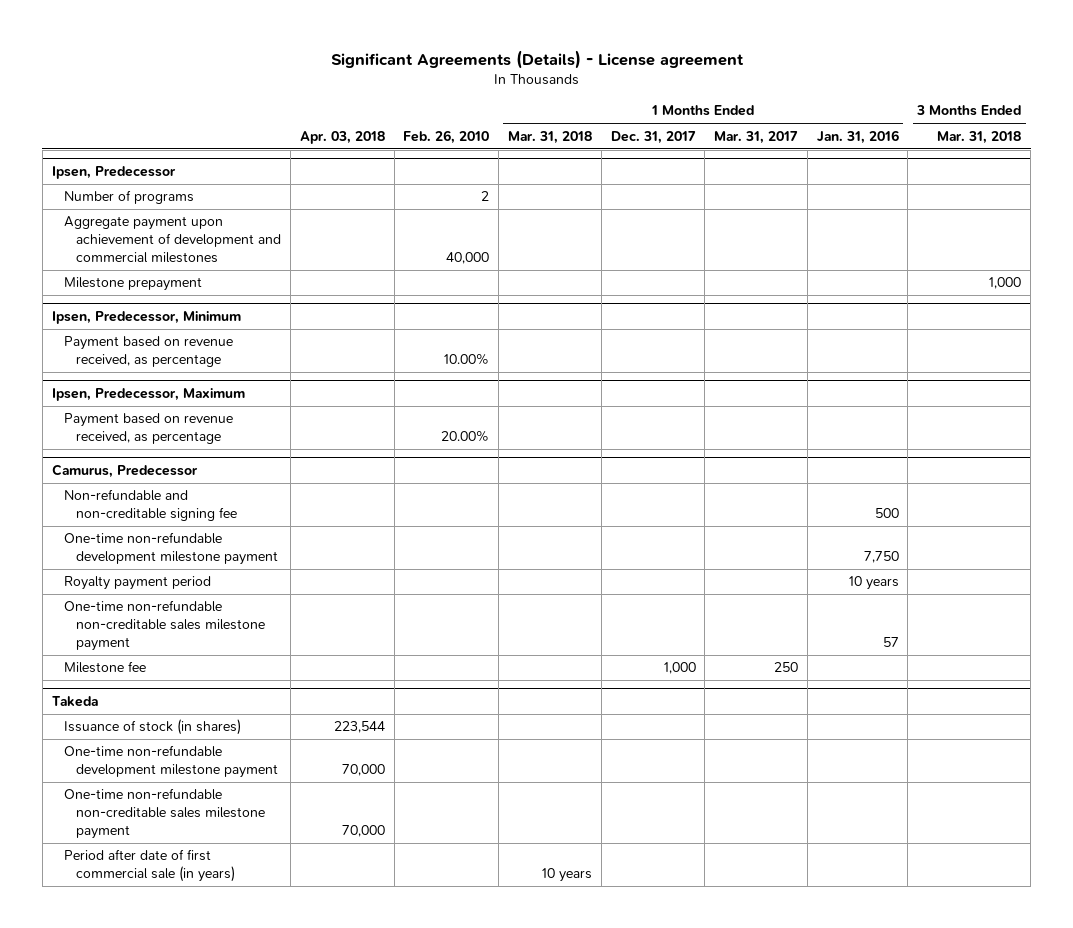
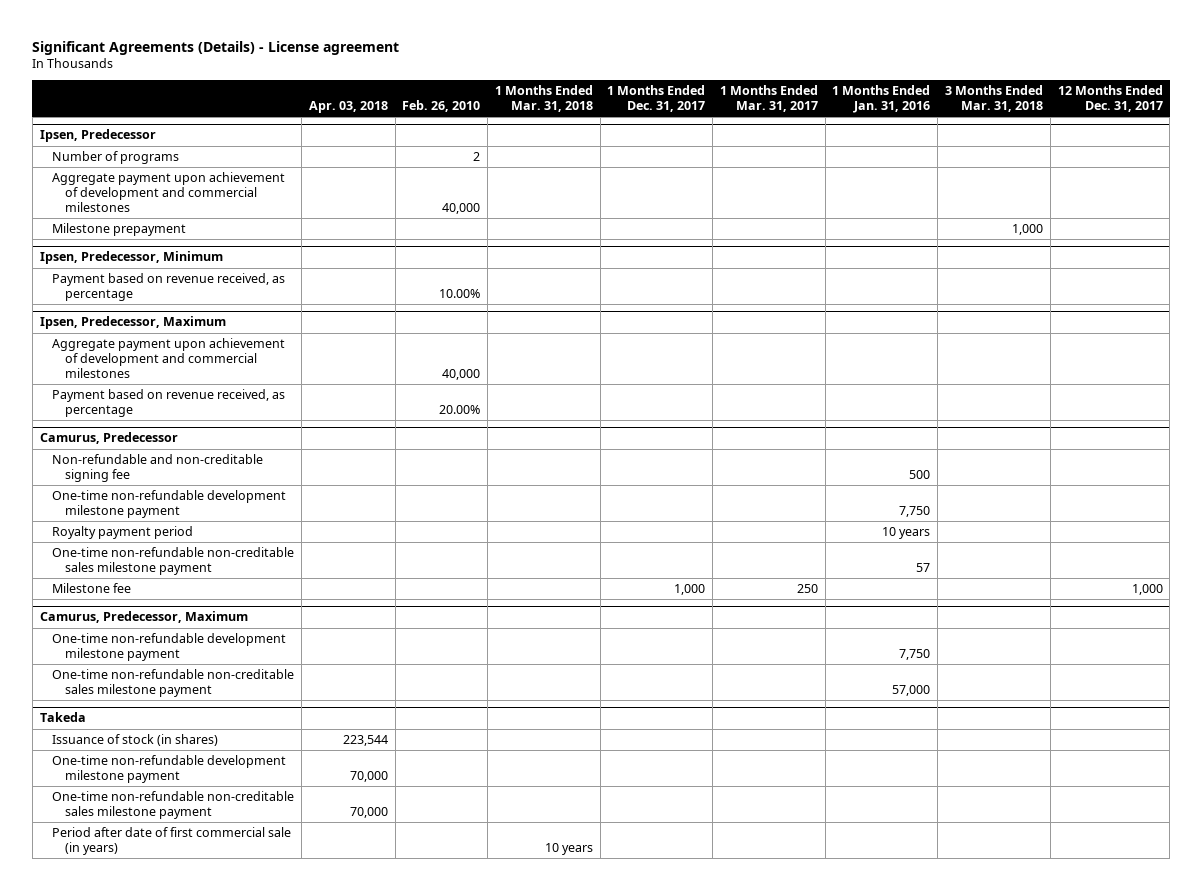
none -> [1057,85,1163,113] 12 Months Ended Dec. 31, 2017
none -> [52,337,286,378] Aggregate payment upon achievement of development and commercial milestones
none -> [39,611,248,624] Camurus, Predecessor, Maximum
none -> [52,632,287,661] One-time non-refundable development milestone payment
none -> [52,668,295,697] One-time non-refundable non-creditable sales milestone payment

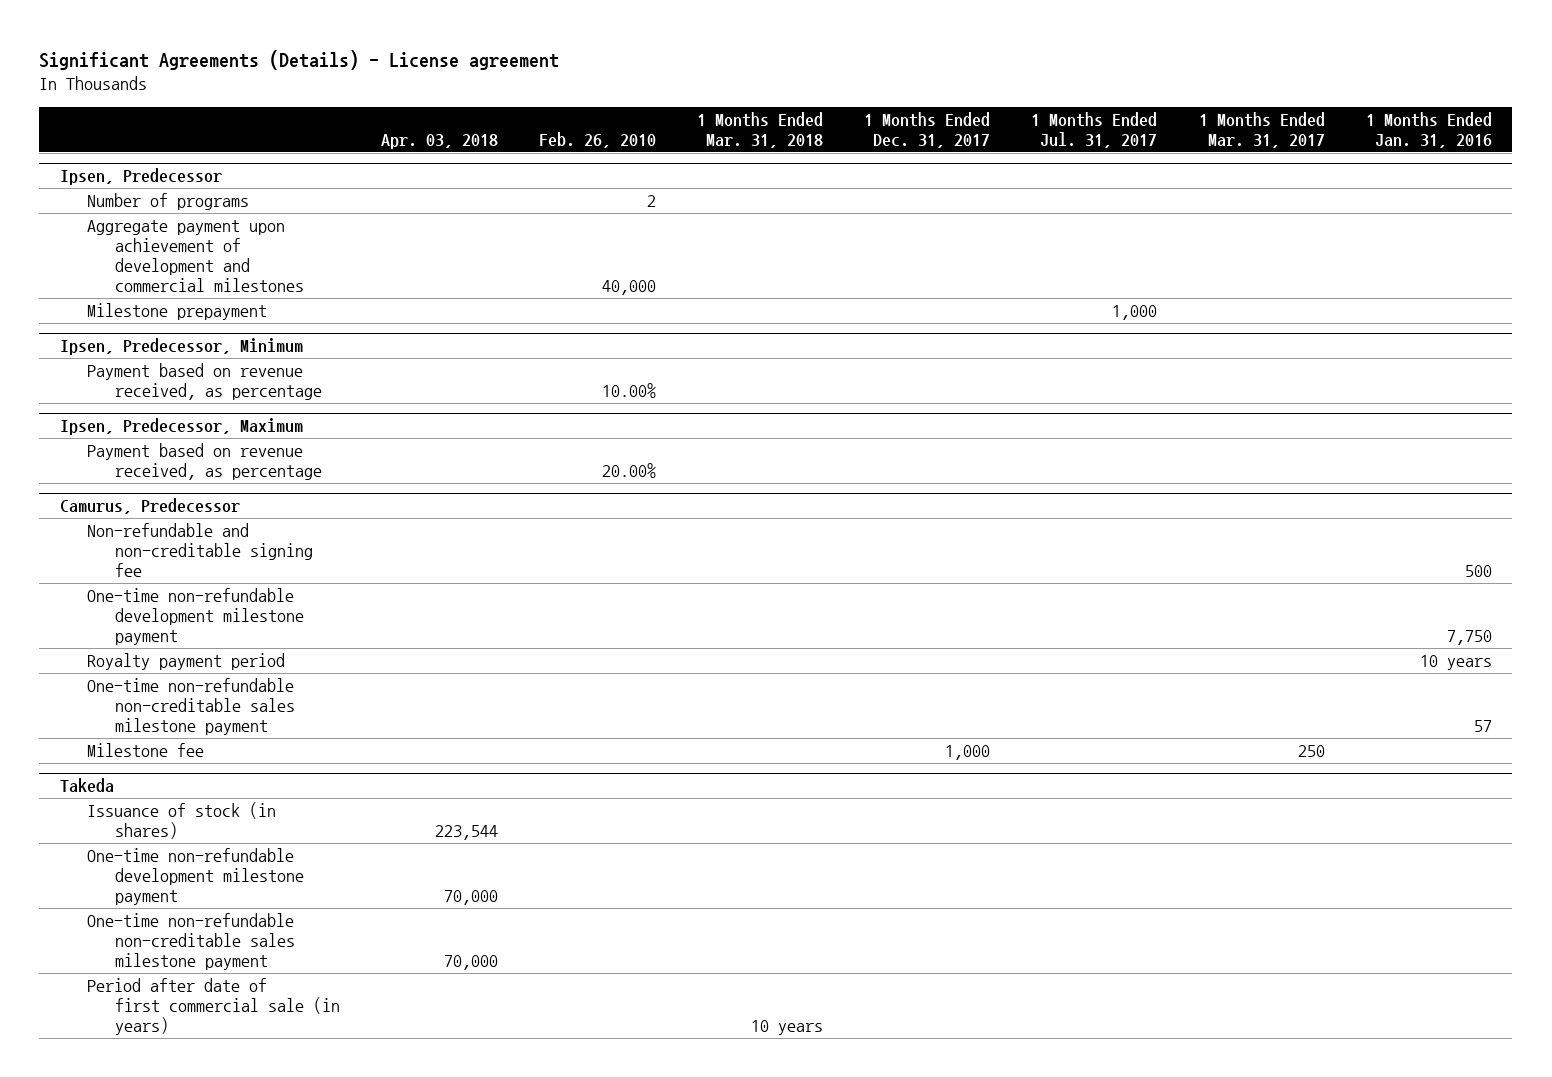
[945,85,1044,113] 3 Months Ended Mar. 31, 2018 -> none
[1057,85,1163,113] 12 Months Ended Dec. 31, 2017 -> none
none -> [1031,111,1158,148] 1 Months Ended Jul. 31, 2017
[52,337,286,378] Aggregate payment upon achievement of development and commercial milestones -> none
[39,611,248,624] Camurus, Predecessor, Maximum -> none
[52,632,287,661] One-time non-refundable development milestone payment -> none
[52,668,295,697] One-time non-refundable non-creditable sales milestone payment -> none

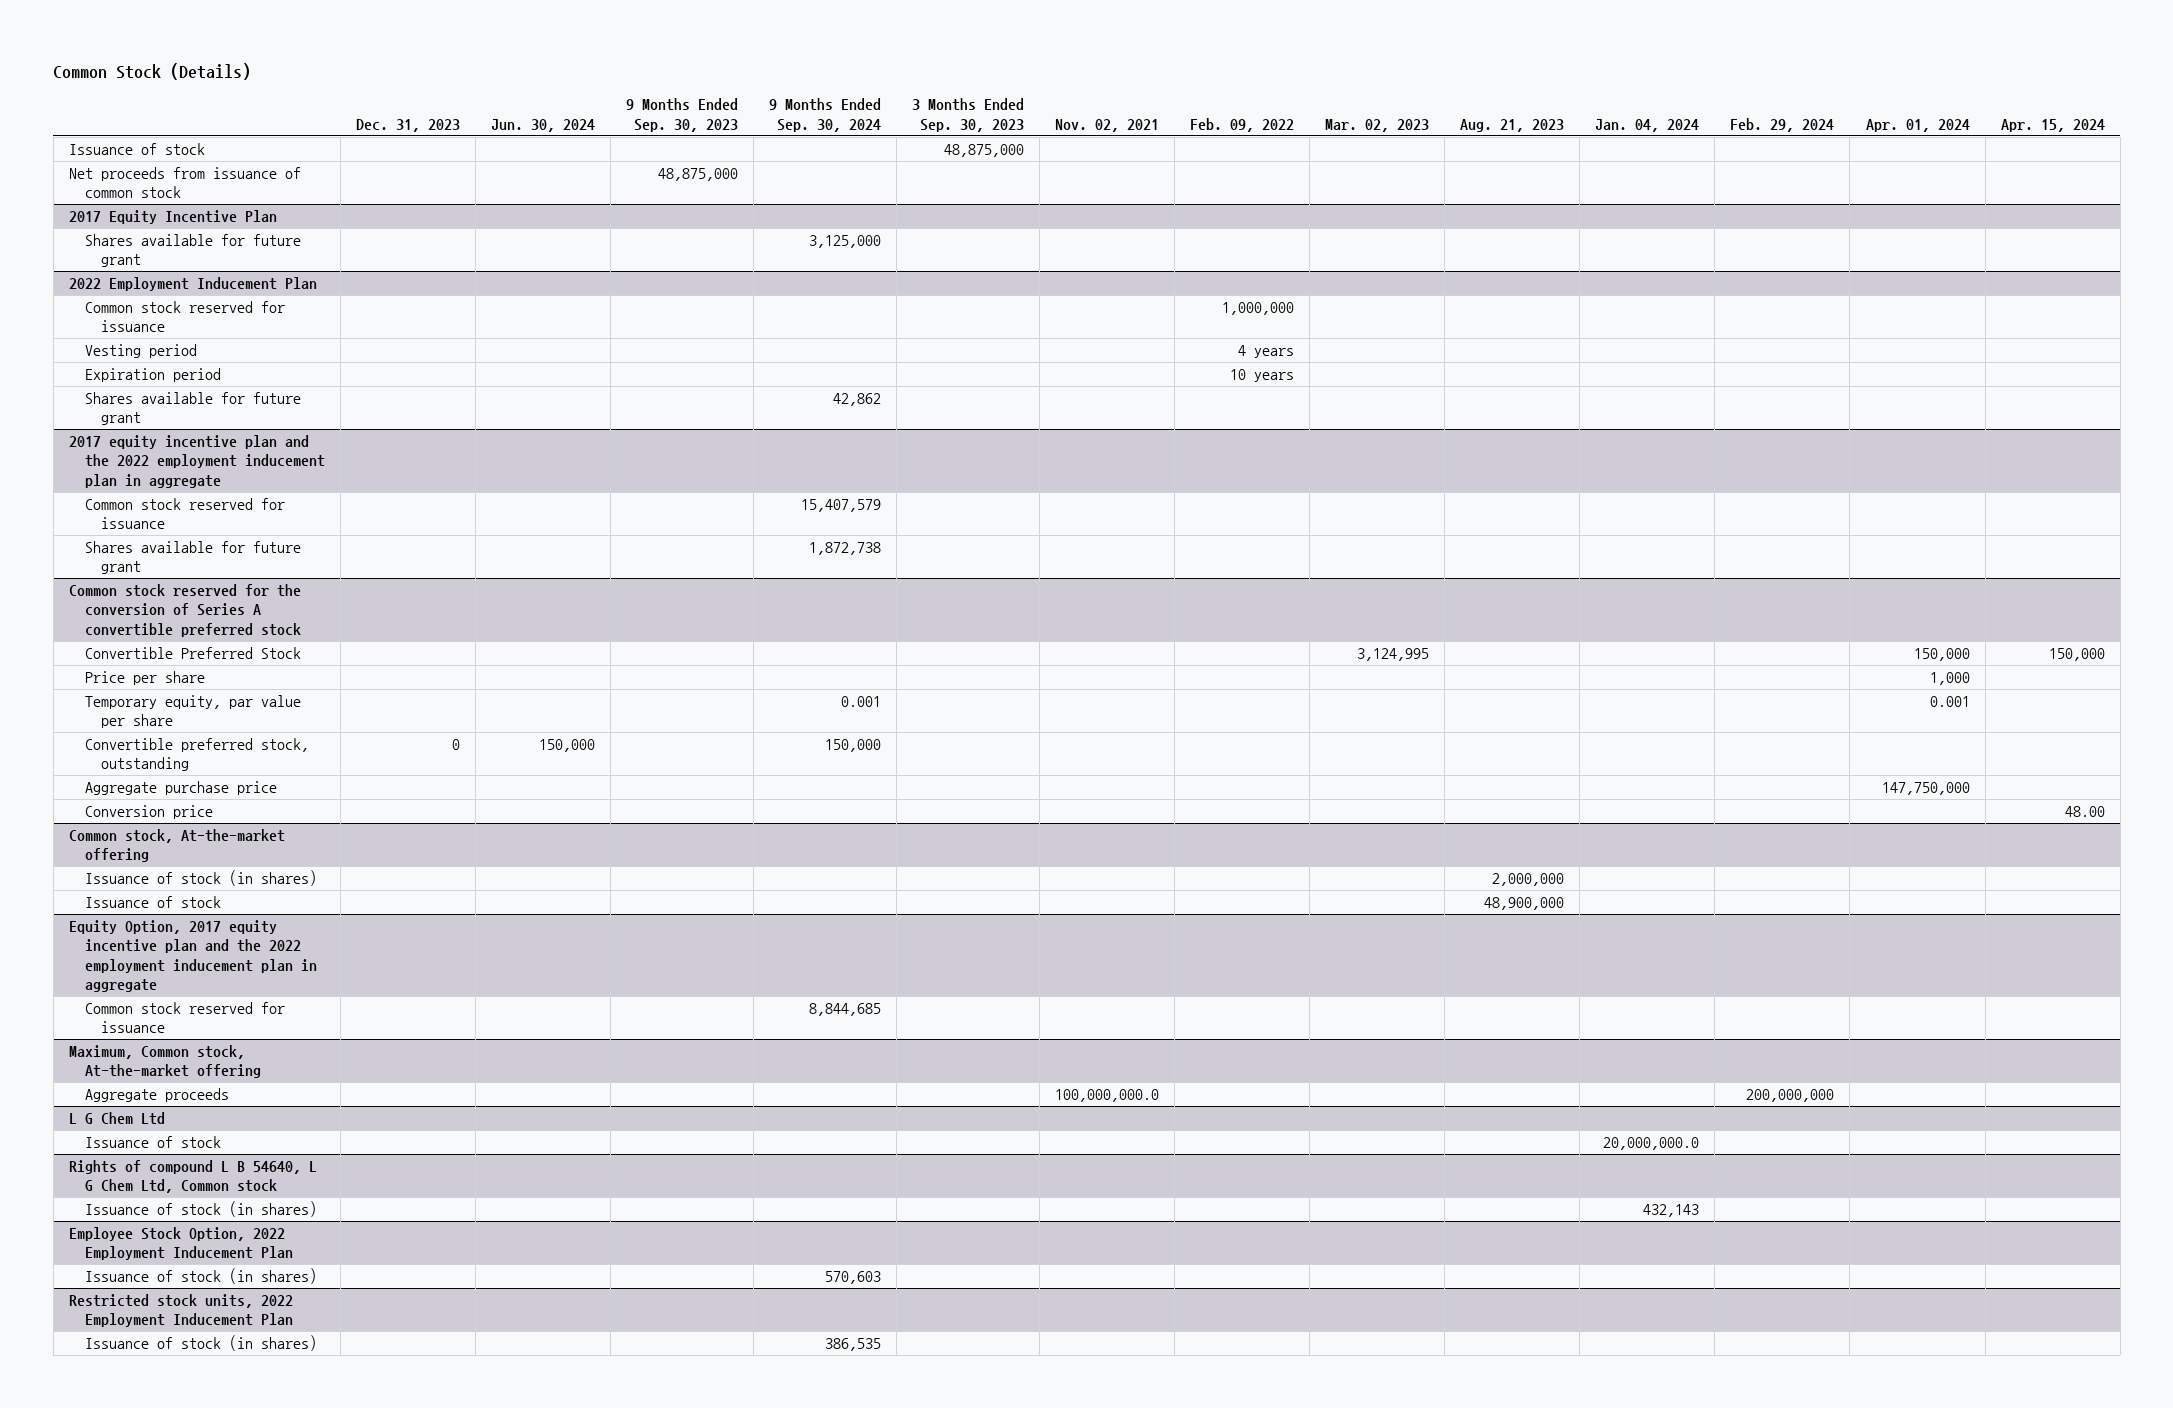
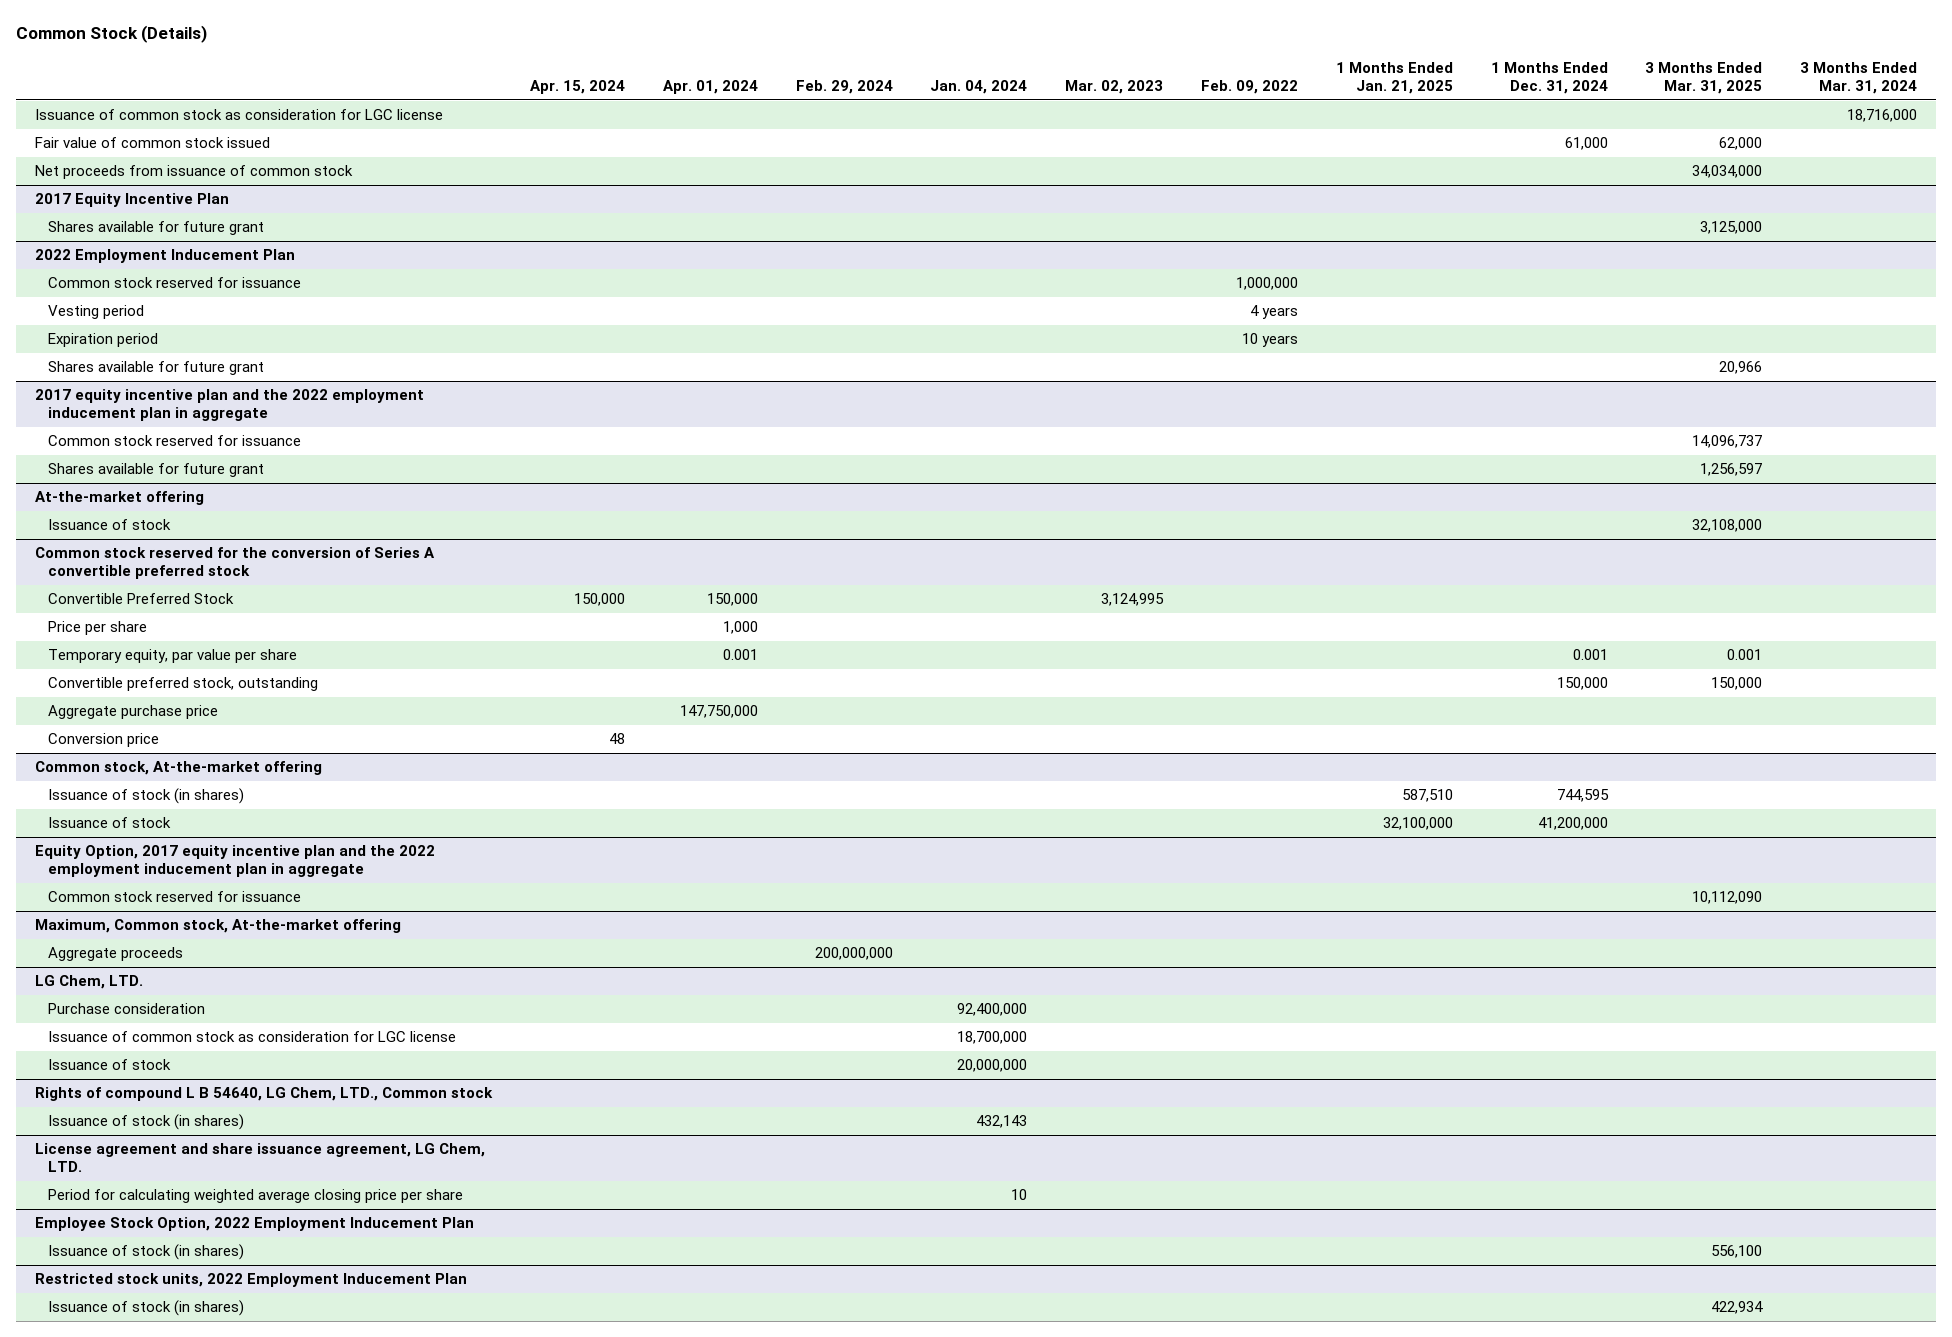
[355,118,460,132] Dec. 31, 2023 -> none
[490,118,595,132] Jun. 30, 2024 -> none
[625,98,738,132] 9 Months Ended Sep. 30, 2023 -> none
[768,98,881,132] 9 Months Ended Sep. 30, 2024 -> none
[912,98,1025,132] 3 Months Ended Sep. 30, 2023 -> none
[1055,118,1160,132] Nov. 02, 2021 -> none
[1460,118,1565,132] Aug. 21, 2023 -> none
none -> [1335,62,1453,94] 1 Months Ended Jan. 21, 2025
none -> [1490,62,1608,94] 1 Months Ended Dec. 31, 2024
none -> [1645,62,1763,94] 3 Months Ended Mar. 31, 2025
none -> [1800,62,1918,94] 3 Months Ended Mar. 31, 2024
[68,142,205,155] Issuance of stock -> none
none -> [35,109,444,121] Issuance of common stock as consideration for LGC license
none -> [35,137,271,149] Fair value of common stock issued
none -> [35,491,205,506] At-the-market offering
none -> [48,519,172,531] Issuance of stock
[2064,805,2105,817] 48.00 -> [609,733,626,745] 48
[68,1111,165,1125] L G Chem Ltd -> [35,975,144,990] LG Chem, LTD.
none -> [48,1003,206,1015] Purchase consideration
none -> [48,1031,457,1043] Issuance of common stock as consideration for LGC license
[1603,1136,1700,1150] 20,000,000.0 -> [957,1059,1028,1073] 20,000,000
[68,1159,317,1194] Rights of compound L B 54640, L G Chem Ltd, Common stock -> [35,1087,494,1102] Rights of compound L B 54640, LG Chem, LTD., Common stock
none -> [35,1143,486,1172] License agreement and share issuance agreement, LG Chem, LTD.
none -> [48,1189,464,1204] Period for calculating weighted average closing price per share

